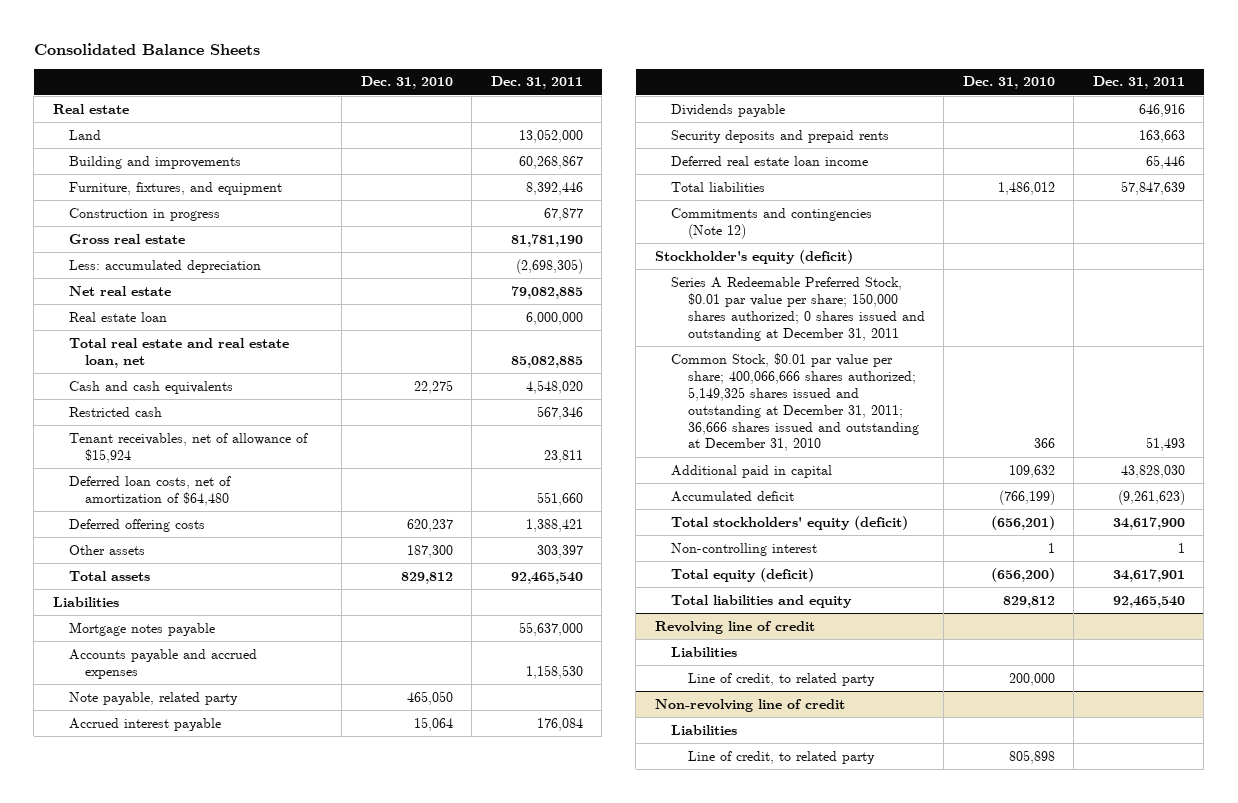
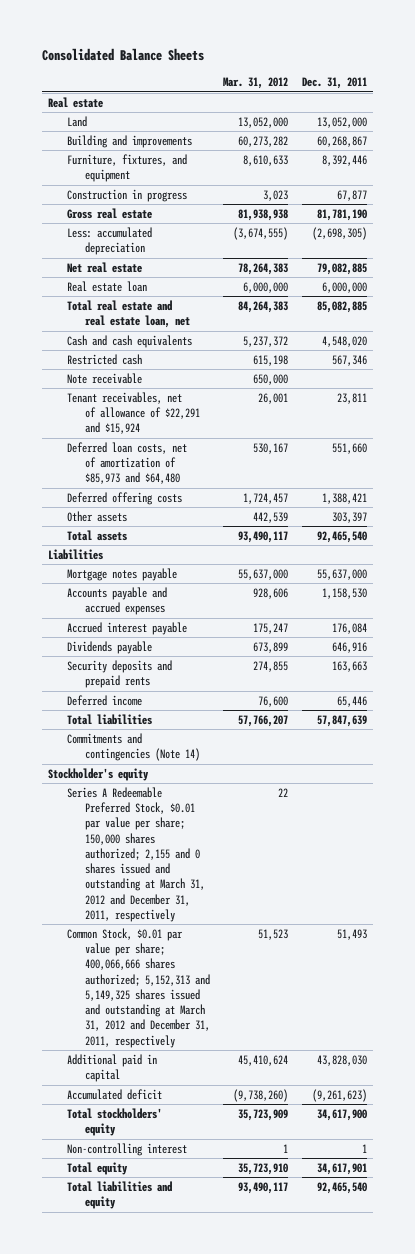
[360,76,453,90] Dec. 31, 2010 -> none
none -> [223,77,289,90] Mar. 31, 2012
none -> [66,372,142,384] Note receivable
[69,432,309,463] Tenant receivables, net of allowance of $15,924 -> [66,391,200,435] Tenant receivables, net of allowance of $22,291 and $15,924
[69,475,232,506] Deferred loan costs, net of amortization of $64,480 -> [66,441,187,485] Deferred loan costs, net of amortization of $85,973 and $64,480
[69,691,239,705] Note payable, related party -> none
[671,155,869,166] Deferred real estate loan income -> [66,694,142,706] Deferred income
[671,207,873,239] Commitments and contingencies (Note 12) -> [66,732,200,762] Commitments and contingencies (Note 14)
[655,249,854,264] Stockholder's equity (deficit) -> [48,767,150,781] Stockholder's equity
[671,276,925,341] Series A Redeemable Preferred Stock, $0.01 par value per share; 150,000 shares authorized; 0 shares issued and outstanding at December 31, 2011 -> [66,786,205,922] Series A Redeemable Preferred Stock, $0.01 par value per share; 150,000 shares authorized; 2,155 and 0 shares issued and outstanding at March 31, 2012 and December 31, 2011, respectively
[671,352,919,452] Common Stock, $0.01 par value per share; 400,066,666 shares authorized; 5,149,325 shares issued and outstanding at December 31, 2011; 36,666 shares issued and outstanding at December 31, 2010 -> [66,927,210,1048] Common Stock, $0.01 par value per share; 400,066,666 shares authorized; 5,152,313 and 5,149,325 shares issued and outstanding at March 31, 2012 and December 31, 2011, respectively
[671,515,909,530] Total stockholders' equity (deficit) -> [66,1107,162,1137] Total stockholders' equity
[671,567,815,582] Total equity (deficit) -> [66,1161,128,1175] Total equity
[655,620,816,634] Revolving line of credit -> none
[671,646,738,657] Liabilities -> none
[687,672,875,686] Line of credit, to related party -> none
[655,698,846,712] Non-revolving line of credit -> none
[671,724,738,735] Liabilities -> none
[687,750,875,764] Line of credit, to related party -> none

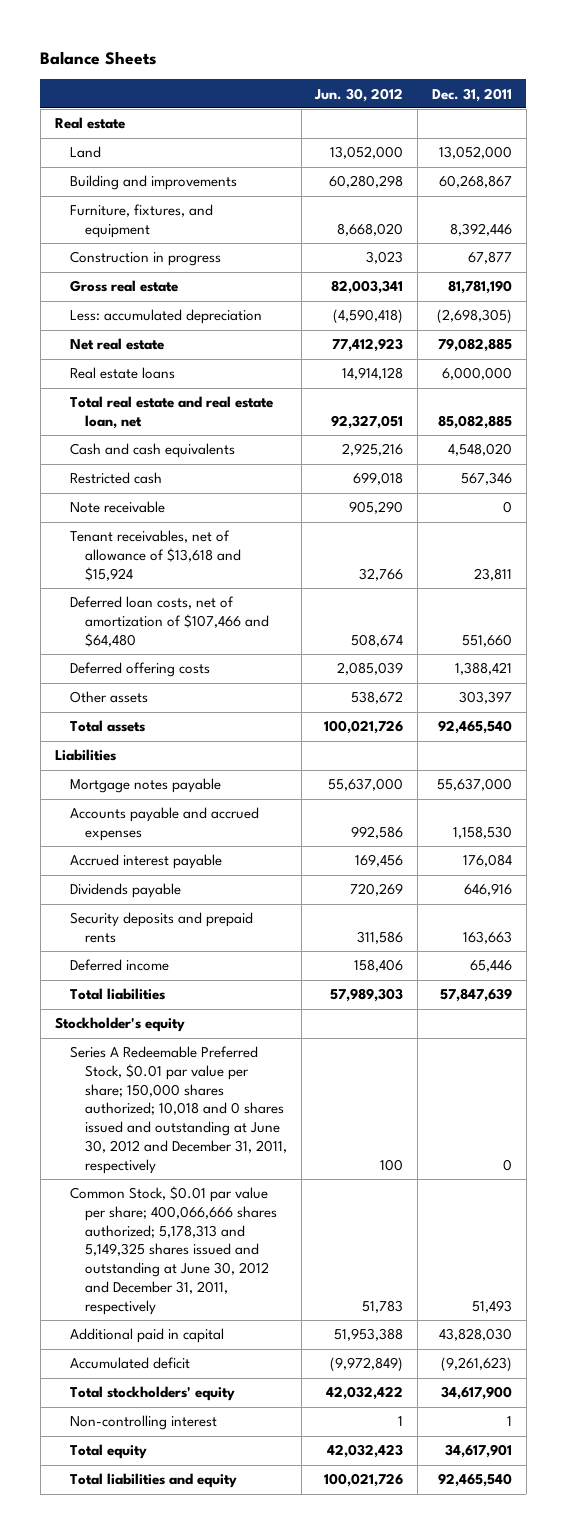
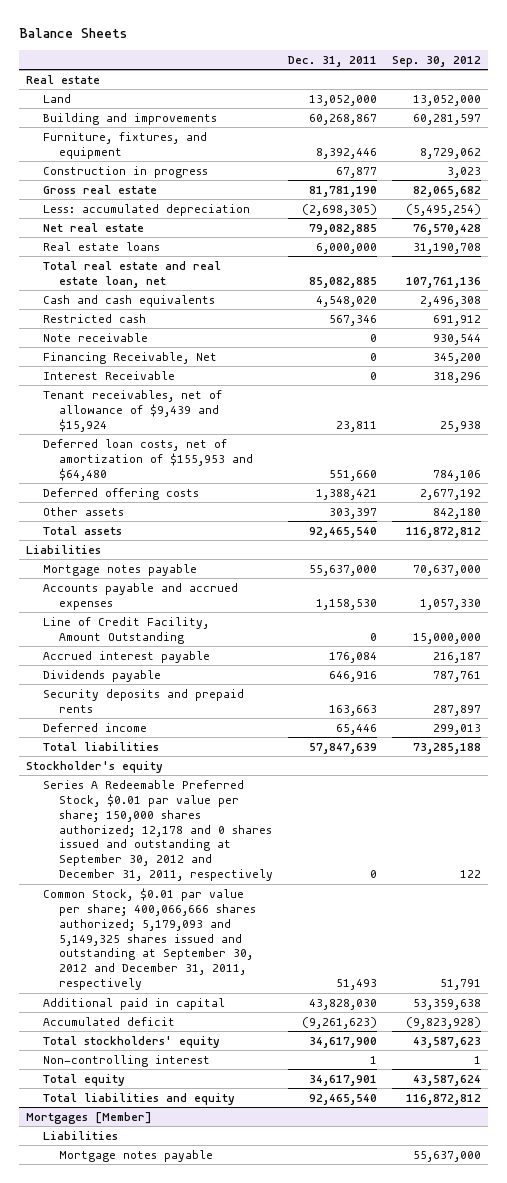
[314,87,404,102] Jun. 30, 2012 -> none
none -> [391,55,481,67] Sep. 30, 2012
none -> [42,351,217,364] Financing Receivable, Net
none -> [42,370,175,380] Interest Receivable
[69,530,241,581] Tenant receivables, net of allowance of $13,618 and $15,924 -> [42,389,222,432] Tenant receivables, net of allowance of $9,439 and $15,924
[69,596,269,647] Deferred loan costs, net of amortization of $107,466 and $64,480 -> [42,438,254,481] Deferred loan costs, net of amortization of $155,953 and $64,480
none -> [42,616,209,644] Line of Credit Facility, Amount Outstanding
[69,1046,287,1174] Series A Redeemable Preferred Stock, $0.01 par value per share; 150,000 shares authorized; 10,018 and 0 shares issued and outstanding at June 30, 2012 and December 31, 2011, respectively -> [42,779,274,882] Series A Redeemable Preferred Stock, $0.01 par value per share; 150,000 shares authorized; 12,178 and 0 shares issued and outstanding at September 30, 2012 and December 31, 2011, respectively
[69,1186,277,1315] Common Stock, $0.01 par value per share; 400,066,666 shares authorized; 5,178,313 and 5,149,325 shares issued and outstanding at June 30, 2012 and December 31, 2011, respectively -> [42,887,257,991] Common Stock, $0.01 par value per share; 400,066,666 shares authorized; 5,179,093 and 5,149,325 shares issued and outstanding at September 30, 2012 and December 31, 2011, respectively
none -> [26,1111,153,1124] Mortgages [Member]
none -> [42,1130,118,1140] Liabilities
none -> [59,1149,214,1162] Mortgage notes payable

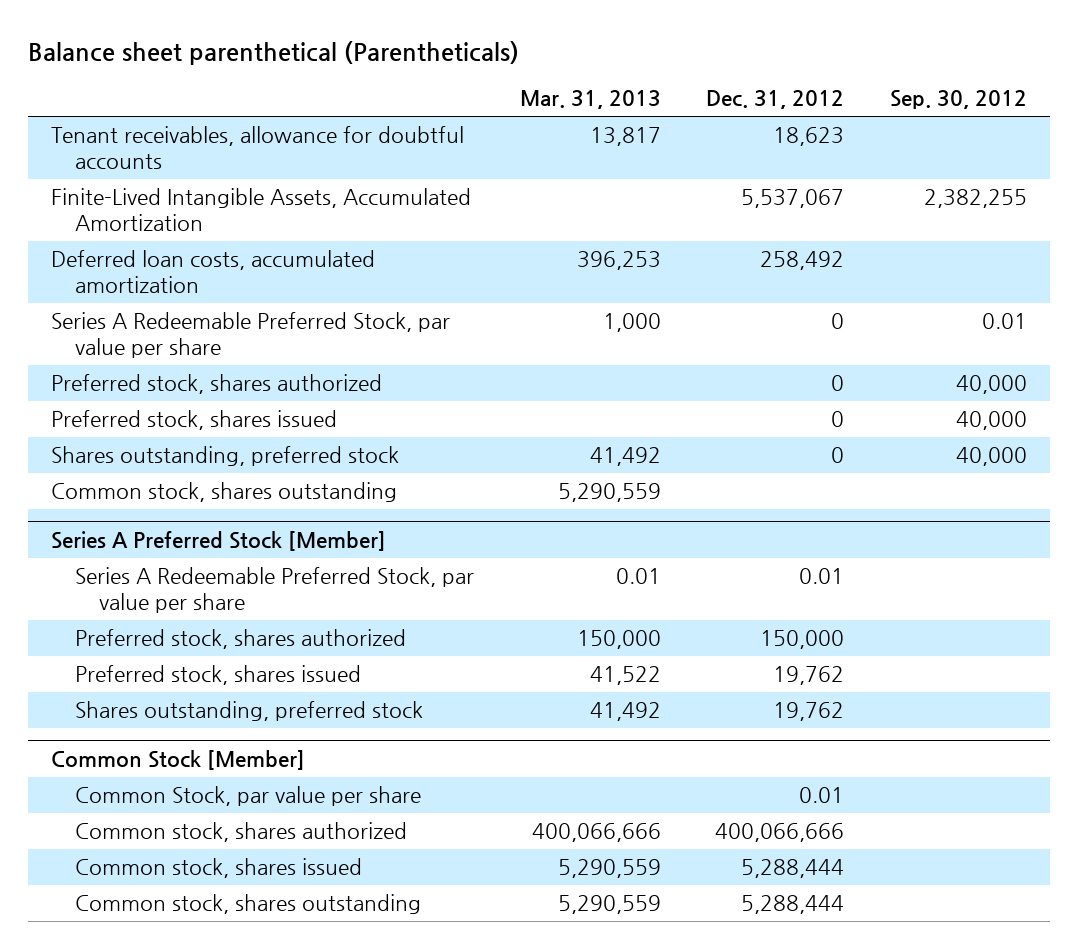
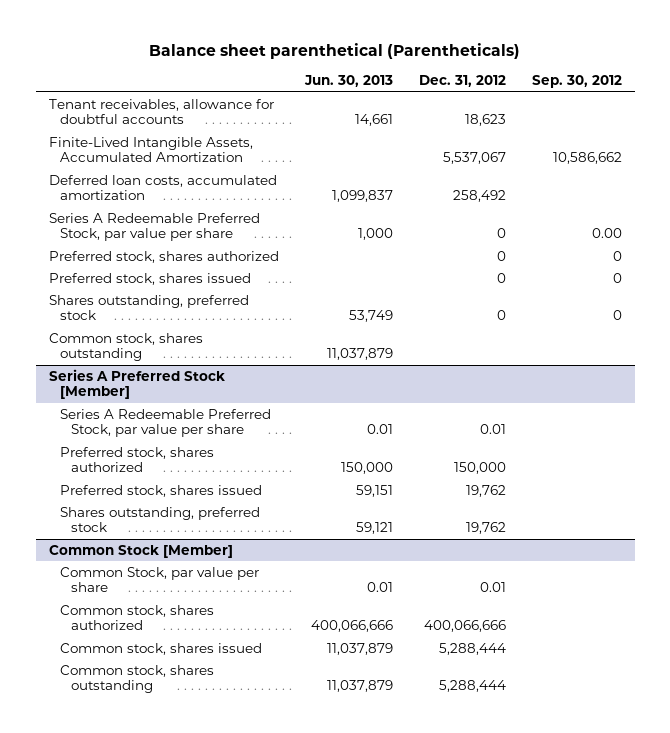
[519,90,661,110] Mar. 31, 2013 -> none
none -> [303,75,393,88] Jun. 30, 2013
[923,189,1027,209] 2,382,255 -> [552,152,622,165] 10,586,662
[981,313,1027,330] 0.01 -> [591,228,622,239] 0.00
[955,375,1027,395] 40,000 -> [612,250,622,261] 0
[955,411,1027,431] 40,000 -> [612,272,622,283] 0
[955,447,1027,467] 40,000 -> [612,310,622,321] 0

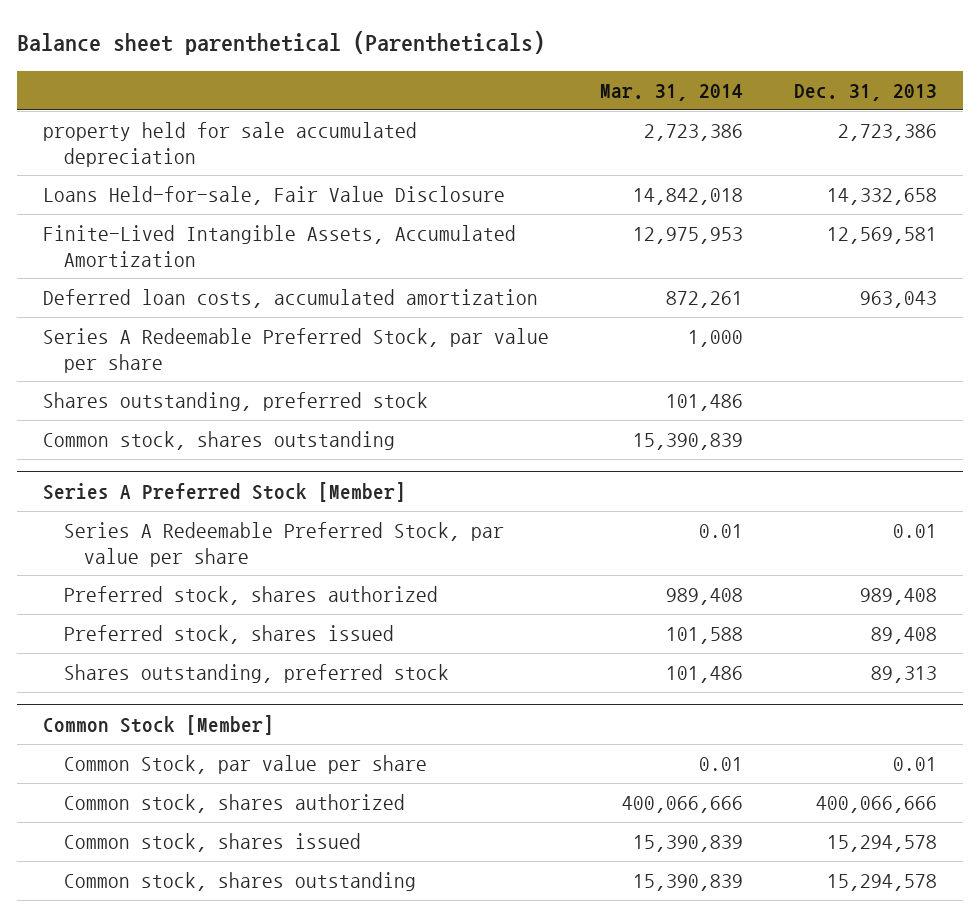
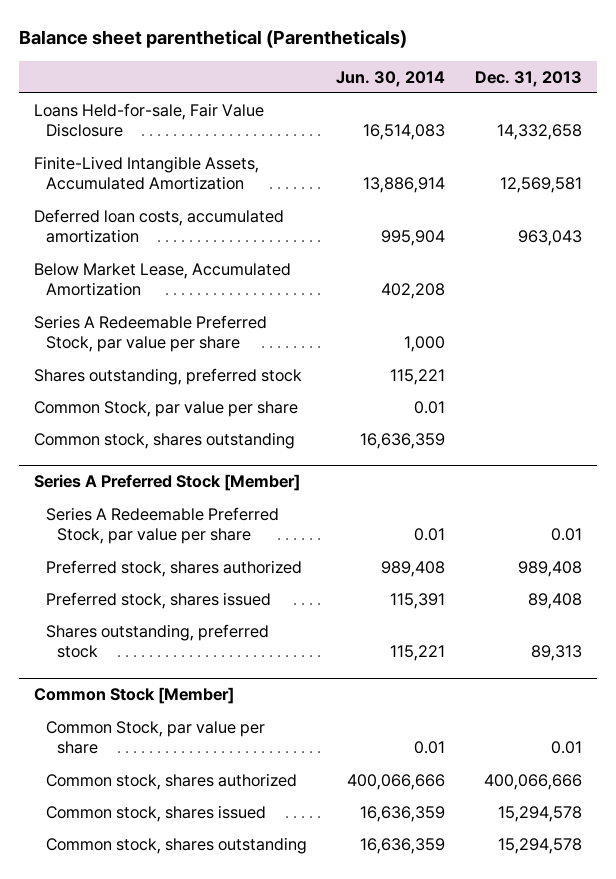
[600,84,744,102] Mar. 31, 2014 -> none
none -> [336,70,446,87] Jun. 30, 2014
[43,122,418,167] property held for sale accumulated depreciation -> none
none -> [33,262,291,297] Below Market Lease, Accumulated Amortization
none -> [33,400,298,417] Common Stock, par value per share

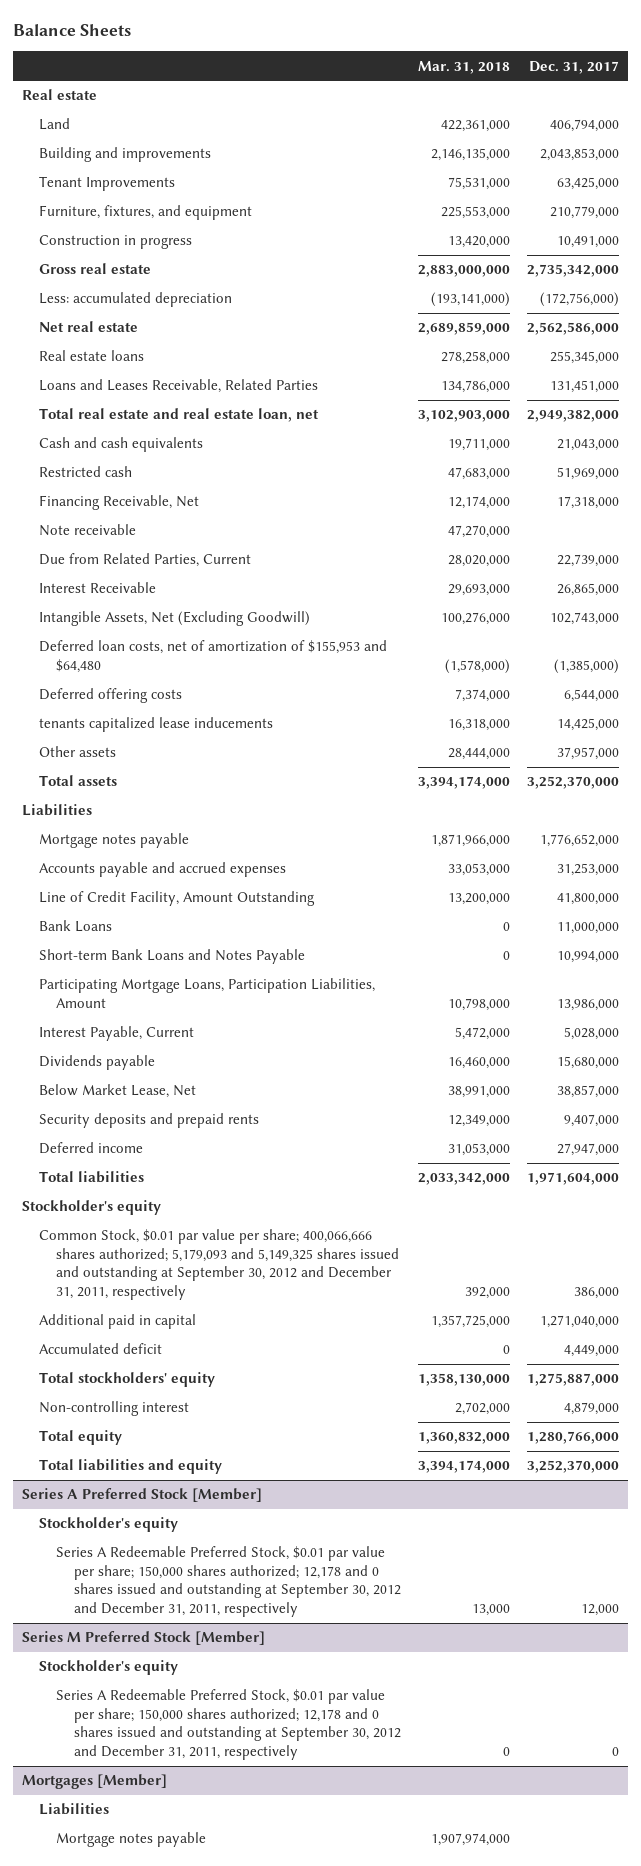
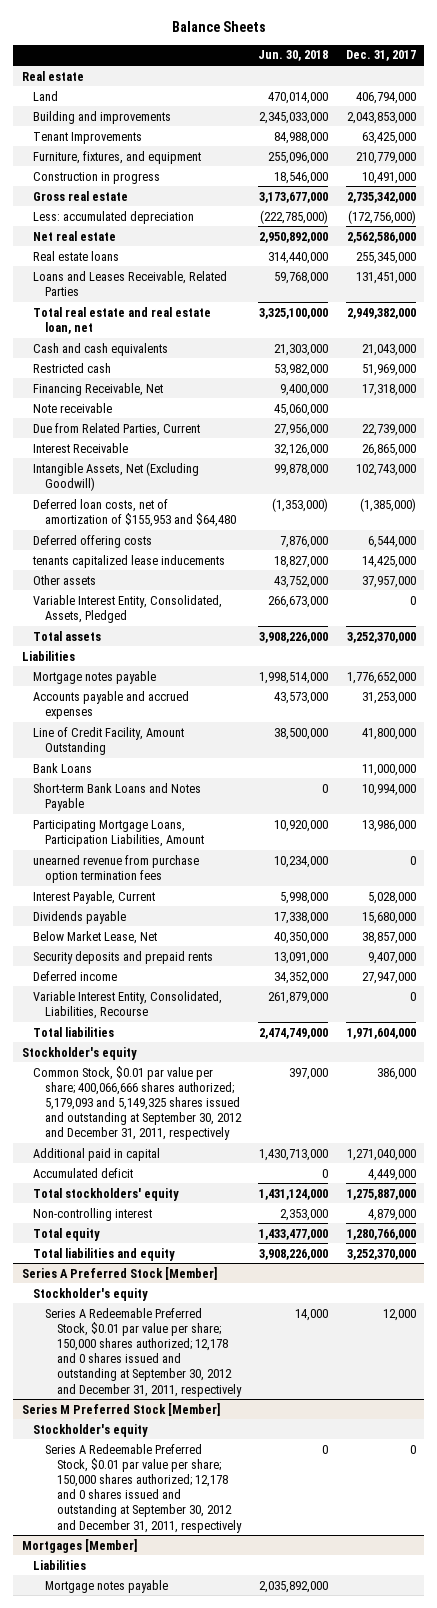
[417,60,510,74] Mar. 31, 2018 -> none
none -> [258,50,329,62] Jun. 30, 2018
none -> [33,594,223,623] Variable Interest Entity, Consolidated, Assets, Pledged
none -> [33,854,200,883] unearned revenue from purchase option termination fees
none -> [33,990,223,1019] Variable Interest Entity, Consolidated, Liabilities, Recourse

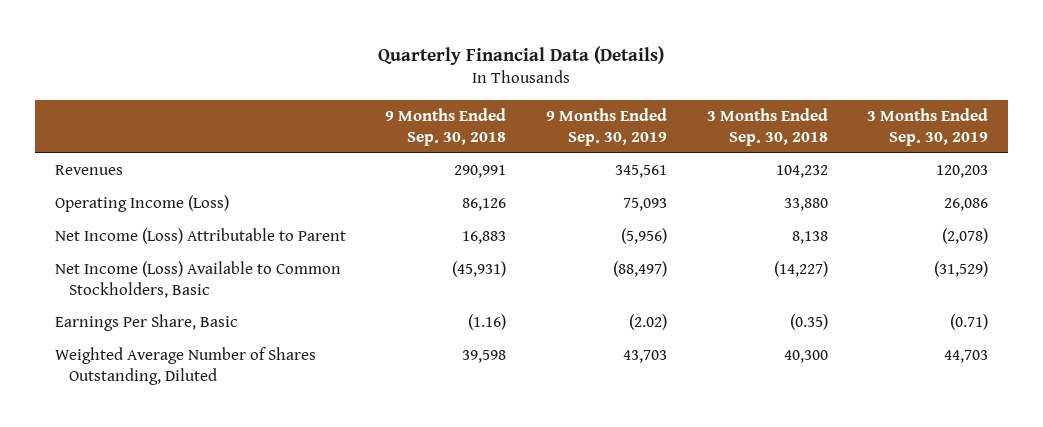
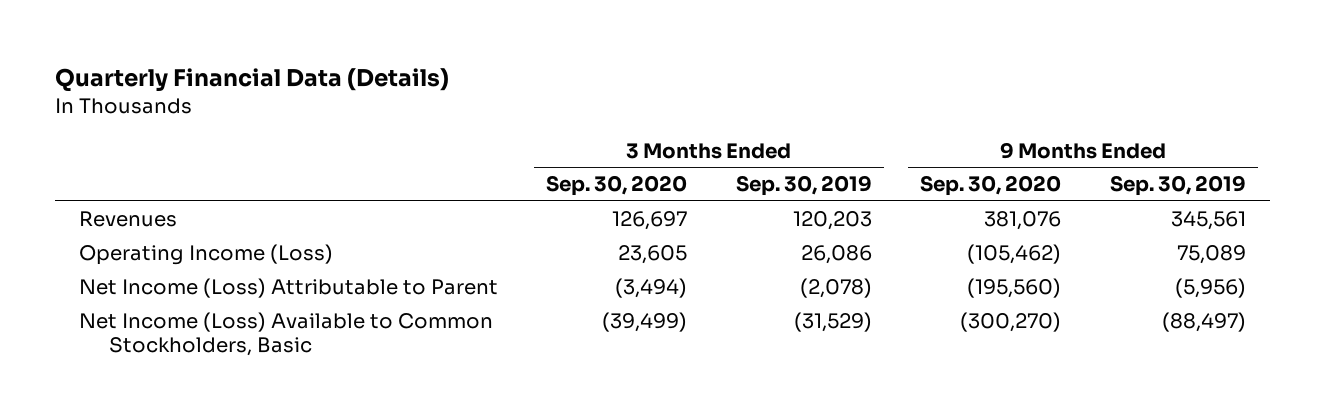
[385,108,507,146] 9 Months Ended Sep. 30, 2018 -> none
[706,108,828,146] 3 Months Ended Sep. 30, 2018 -> none
none -> [546,175,688,197] Sep. 30, 2020
none -> [920,175,1062,197] Sep. 30, 2020
[622,198,667,212] 75,093 -> [1176,245,1246,265] 75,089
[54,314,238,332] Earnings Per Share, Basic -> none
[54,347,316,385] Weighted Average Number of Shares Outstanding, Diluted -> none

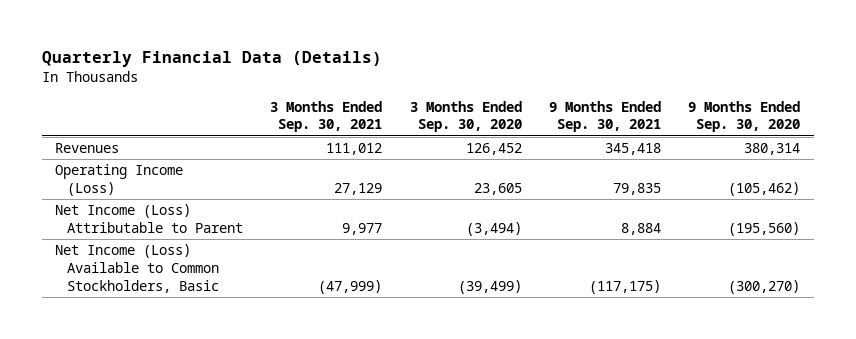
[735,175,872,197] Sep. 30, 2019 -> none
[1109,175,1246,197] Sep. 30, 2019 -> none
none -> [270,100,383,133] 3 Months Ended Sep. 30, 2021
none -> [549,100,662,133] 9 Months Ended Sep. 30, 2021
[612,211,688,231] 126,697 -> [465,143,522,156] 126,452
[984,211,1062,231] 381,076 -> [744,143,801,156] 380,314

